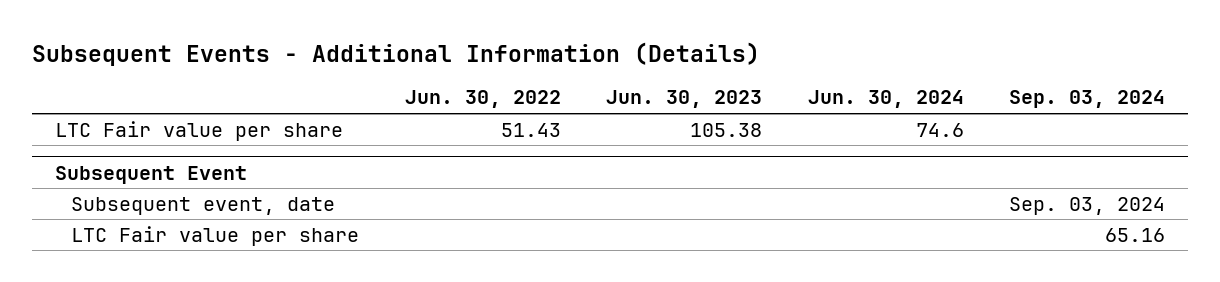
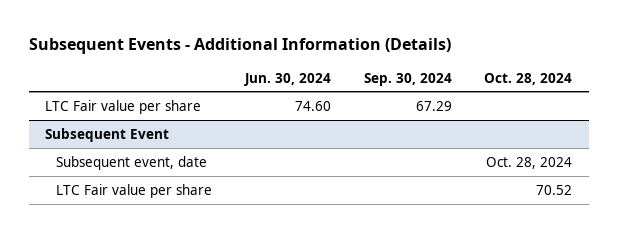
[404,90,561,109] Jun. 30, 2022 -> none
[606,90,763,109] Jun. 30, 2023 -> none
[1009,90,1166,109] Sep. 03, 2024 -> none
none -> [363,72,452,86] Sep. 30, 2024
none -> [484,72,573,85] Oct. 28, 2024
[915,122,964,137] 74.6 -> [294,100,331,111] 74.60

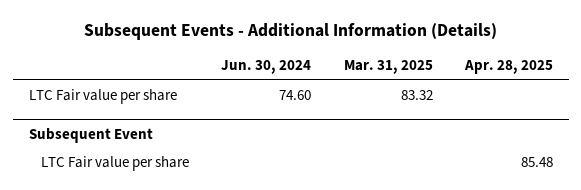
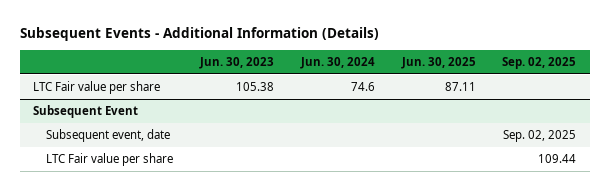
[343,60,433,75] Mar. 31, 2025 -> none
[463,60,553,75] Apr. 28, 2025 -> none
none -> [198,56,274,69] Jun. 30, 2023
none -> [400,56,476,69] Jun. 30, 2025
none -> [502,56,577,69] Sep. 02, 2025
[279,90,312,101] 74.60 -> [350,82,375,92] 74.6
none -> [46,129,171,143] Subsequent event, date

